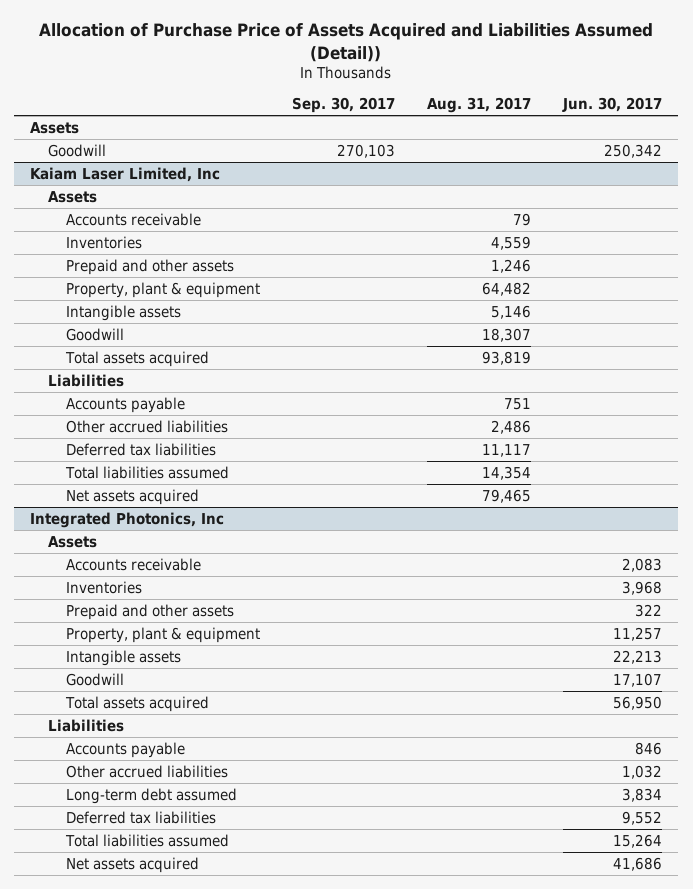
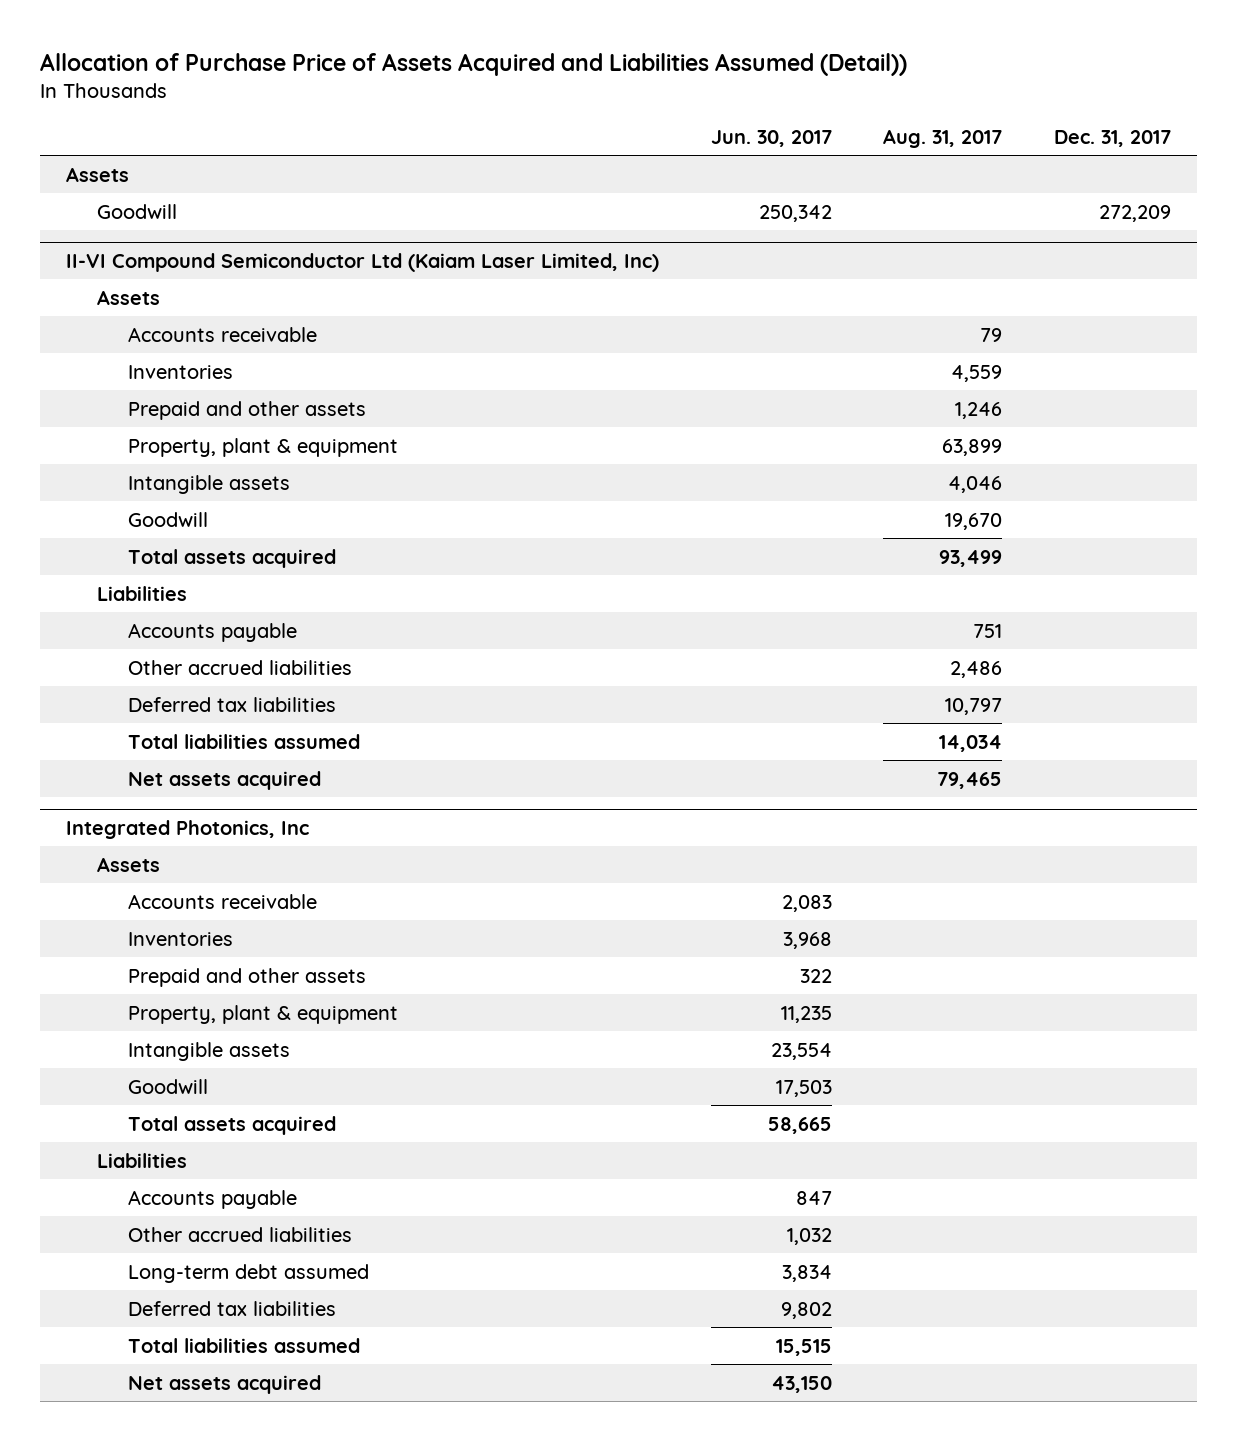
[291,97,395,114] Sep. 30, 2017 -> none
none -> [1053,130,1171,148] Dec. 31, 2017
[30,166,221,182] Kaiam Laser Limited, Inc -> [66,252,660,272] II-VI Compound Semiconductor Ltd (Kaiam Laser Limited, Inc)
[482,281,532,296] 64,482 -> [942,438,1003,456] 63,899
[491,304,532,319] 5,146 -> [948,475,1003,493] 4,046
[482,327,532,342] 18,307 -> [945,512,1003,530] 19,670
[482,350,532,365] 93,819 -> [939,549,1003,567] 93,499
[482,443,532,457] 11,117 -> [945,697,1003,715] 10,797
[482,465,532,480] 14,354 -> [939,734,1003,752] 14,034
[613,626,663,641] 11,257 -> [780,1005,832,1023] 11,235
[613,649,663,664] 22,213 -> [770,1042,832,1060] 23,554
[613,672,663,687] 17,107 -> [775,1079,832,1097] 17,503
[613,695,663,710] 56,950 -> [767,1116,832,1134] 58,665
[635,741,663,755] 846 -> [795,1190,832,1205] 847
[622,810,663,825] 9,552 -> [780,1301,832,1319] 9,802
[613,833,663,848] 15,264 -> [775,1338,832,1356] 15,515
[613,856,663,871] 41,686 -> [770,1375,832,1393] 43,150

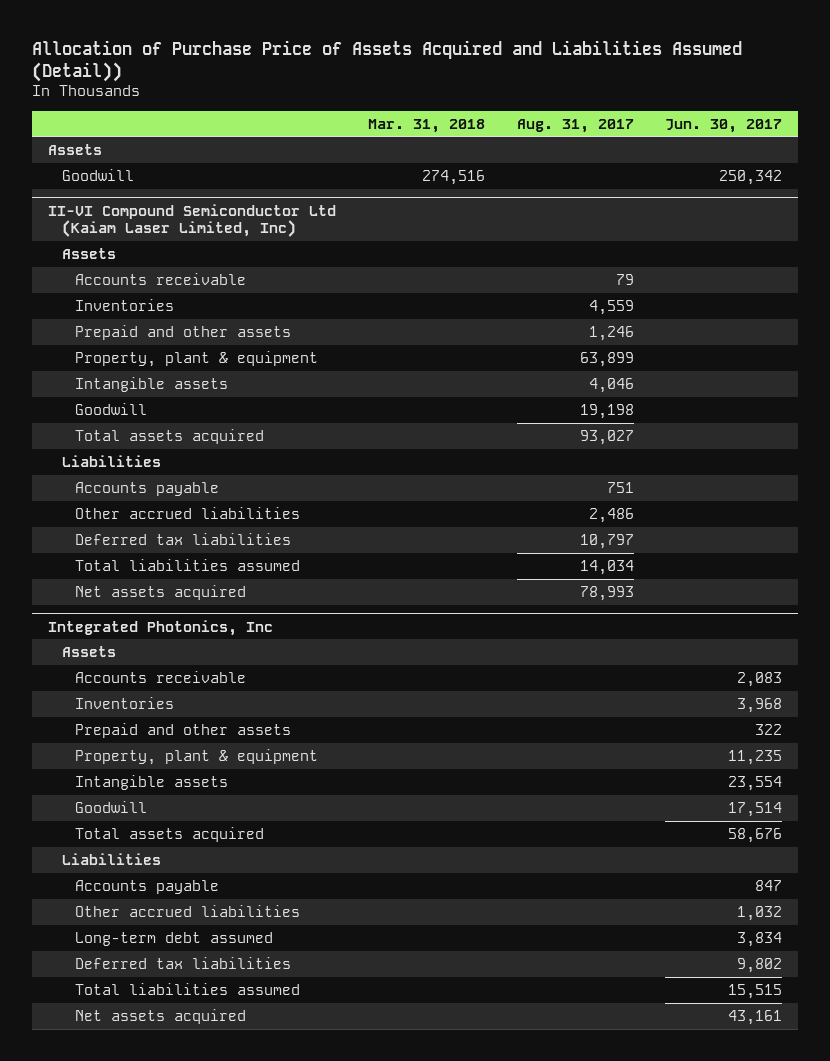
[1053,130,1171,148] Dec. 31, 2017 -> none
none -> [367,118,485,133] Mar. 31, 2018
[945,512,1003,530] 19,670 -> [579,403,634,419] 19,198
[939,549,1003,567] 93,499 -> [579,429,634,445] 93,027
[937,771,1003,789] 79,465 -> [579,585,634,601] 78,993
[775,1079,832,1097] 17,503 -> [728,801,783,817] 17,514
[767,1116,832,1134] 58,665 -> [728,827,783,843] 58,676
[770,1375,832,1393] 43,150 -> [728,1009,783,1025] 43,161

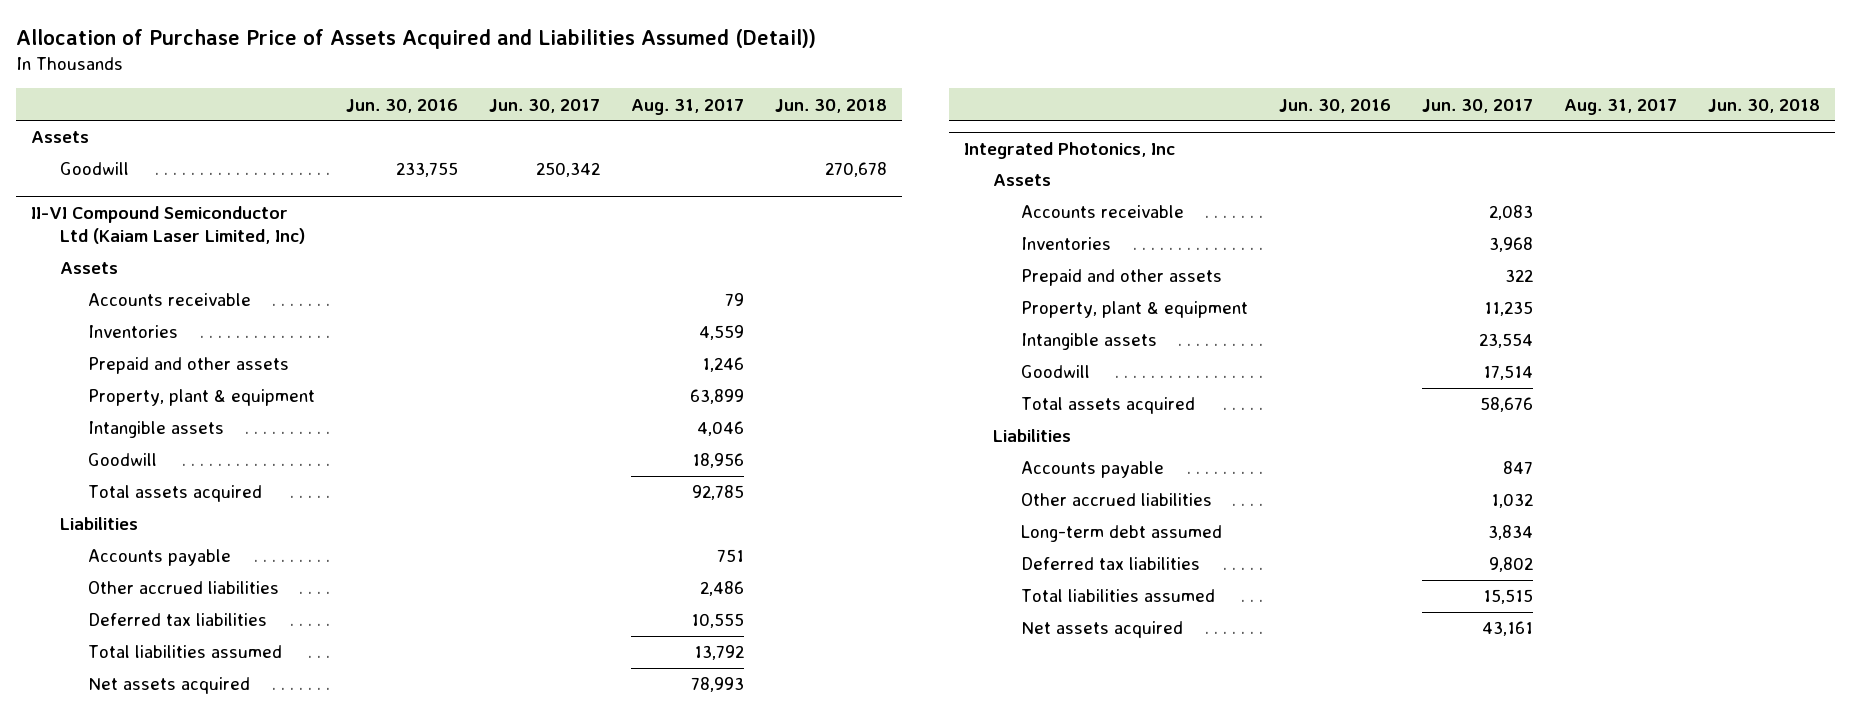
[367,118,485,133] Mar. 31, 2018 -> none
none -> [345,98,458,113] Jun. 30, 2016
none -> [774,98,887,113] Jun. 30, 2018
[579,403,634,419] 19,198 -> [691,453,744,469] 18,956
[579,429,634,445] 93,027 -> [691,485,744,501] 92,785
[579,533,634,549] 10,797 -> [690,613,744,629] 10,555
[579,559,634,575] 14,034 -> [693,645,744,661] 13,792

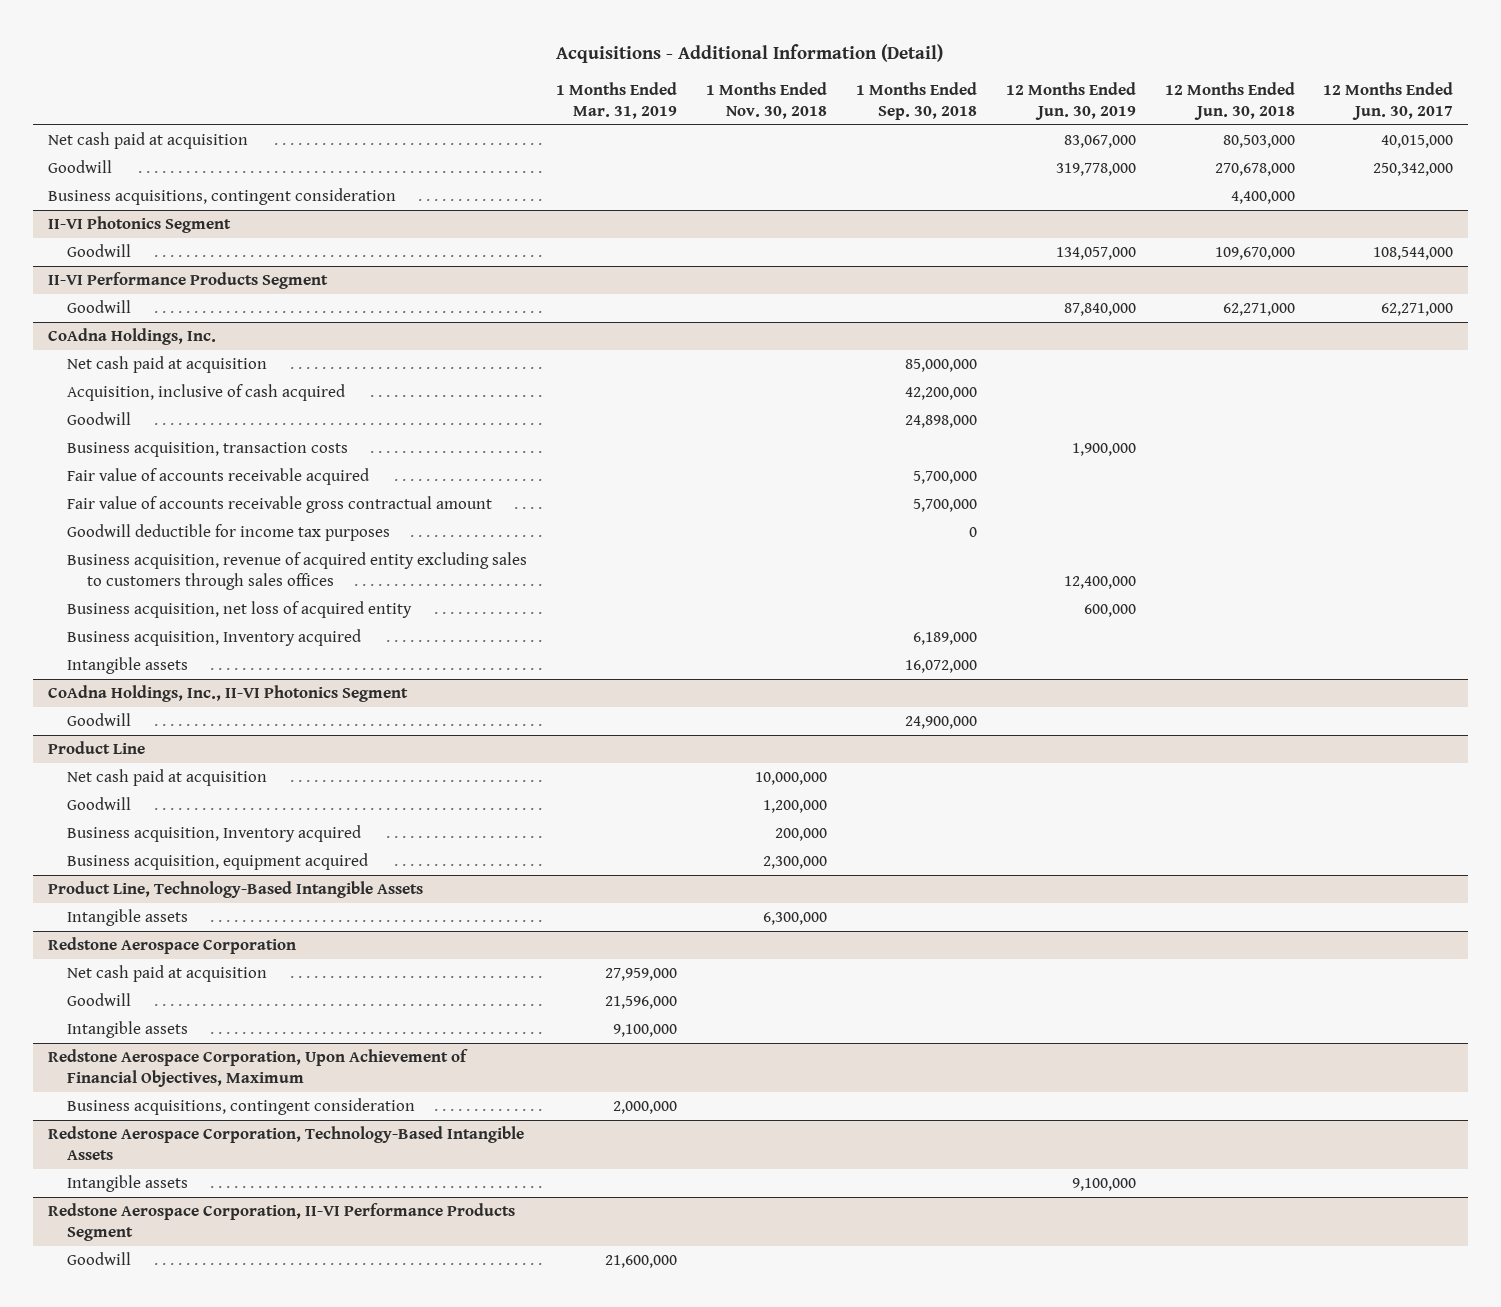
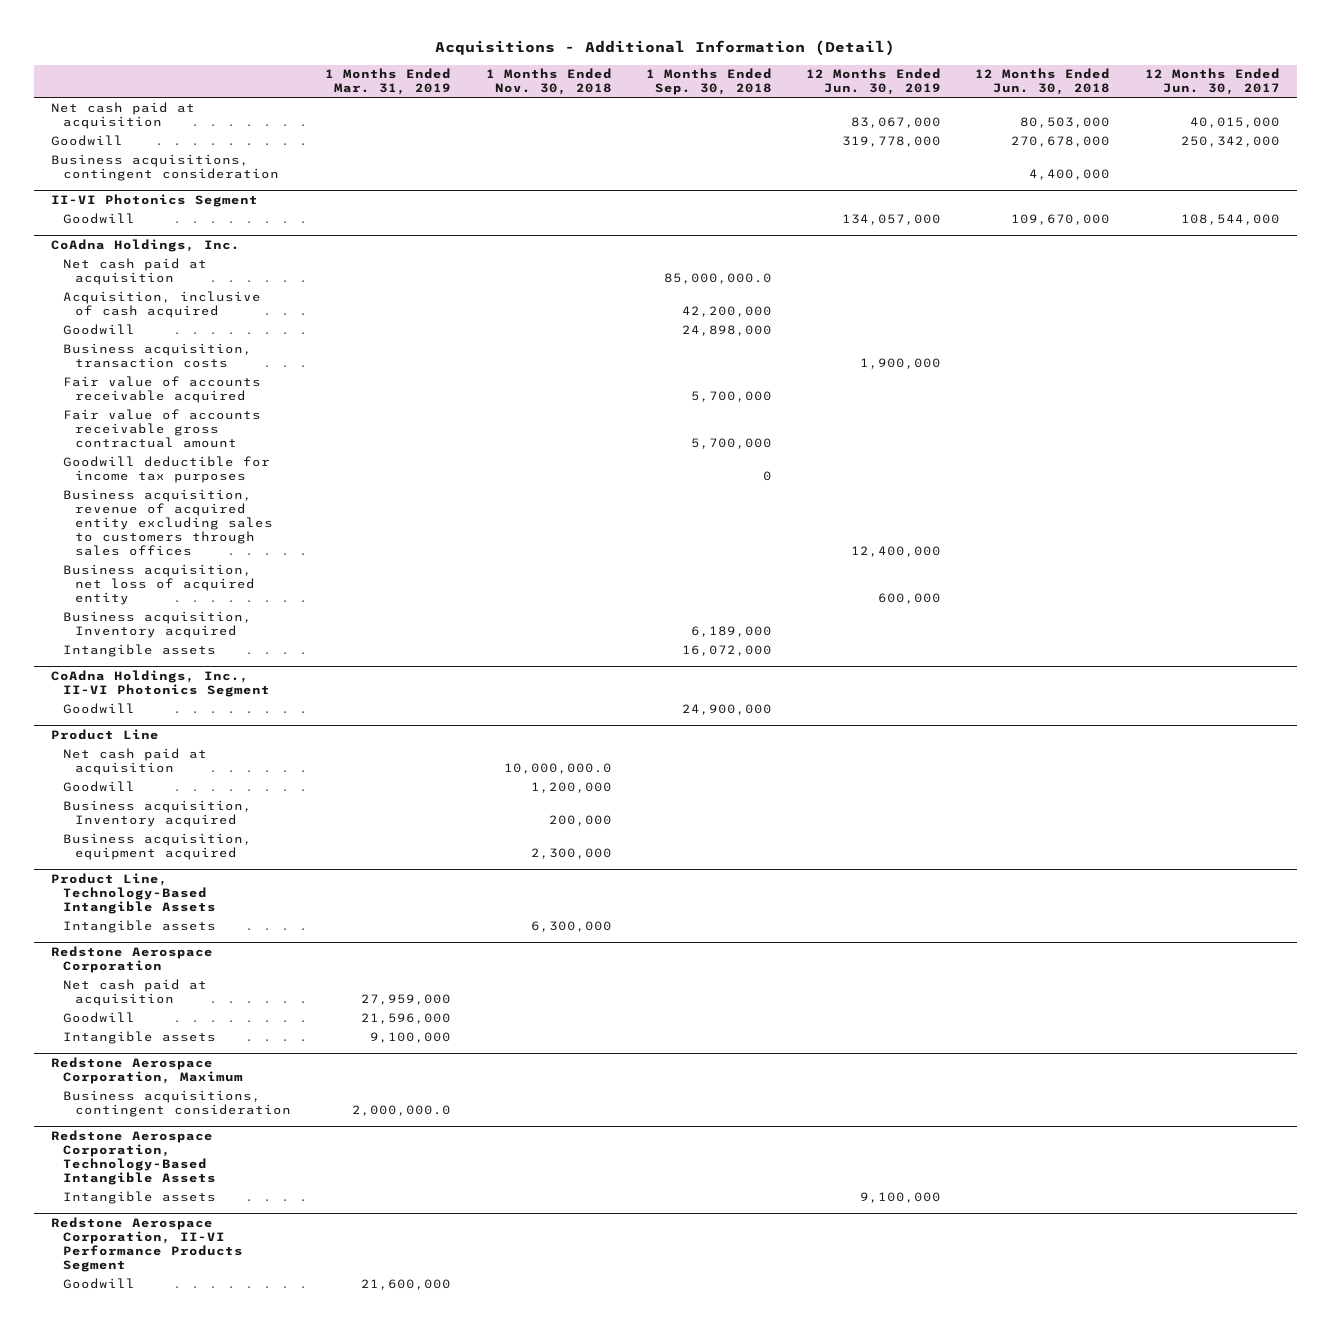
[47,272,328,290] II-VI Performance Products Segment -> none
[67,300,132,314] Goodwill -> none
[904,359,977,373] 85,000,000 -> [663,272,772,284] 85,000,000.0
[754,772,827,786] 10,000,000 -> [503,762,612,774] 10,000,000.0
[47,1049,468,1088] Redstone Aerospace Corporation, Upon Achievement of Financial Objectives, Maximum -> [50,1056,243,1084] Redstone Aerospace Corporation, Maximum
[613,1101,678,1115] 2,000,000 -> [352,1104,452,1116] 2,000,000.0

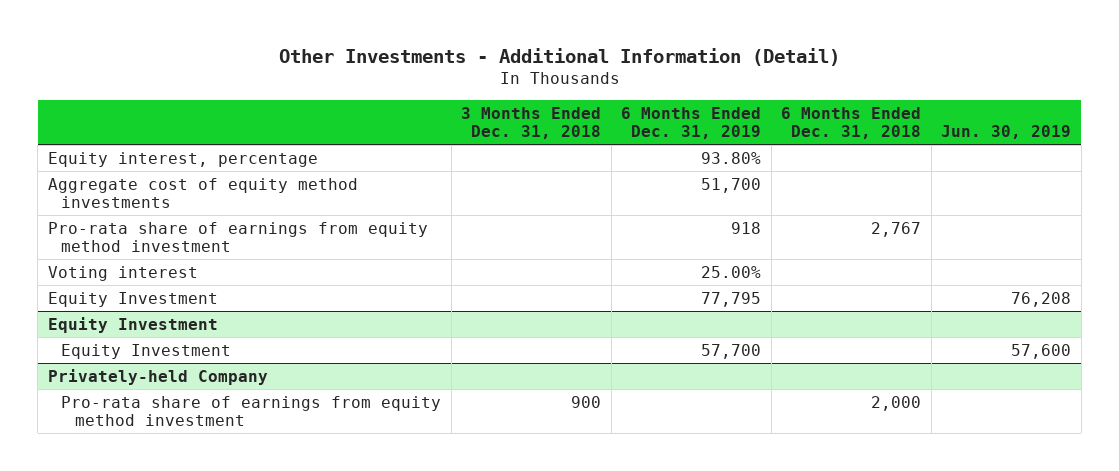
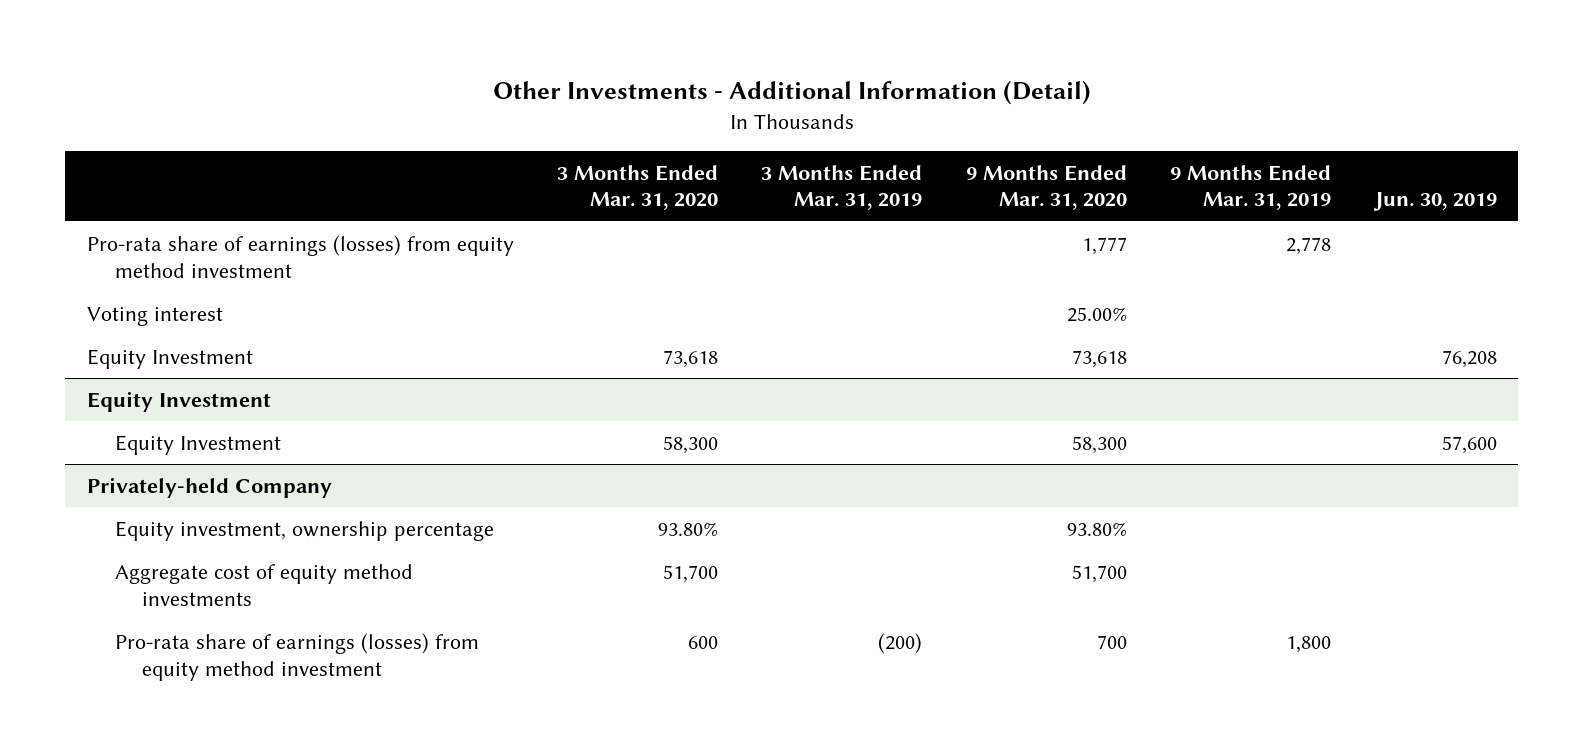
[461,106,602,140] 3 Months Ended Dec. 31, 2018 -> none
[621,106,762,140] 6 Months Ended Dec. 31, 2019 -> none
[781,106,922,140] 6 Months Ended Dec. 31, 2018 -> none
none -> [557,164,719,211] 3 Months Ended Mar. 31, 2020
none -> [761,164,923,211] 3 Months Ended Mar. 31, 2019
none -> [965,164,1127,211] 9 Months Ended Mar. 31, 2020
none -> [1170,164,1332,211] 9 Months Ended Mar. 31, 2019
[47,151,318,167] Equity interest, percentage -> none
[47,177,358,209] Aggregate cost of equity method investments -> none
[47,221,428,253] Pro-rata share of earnings from equity method investment -> [86,234,514,278] Pro-rata share of earnings (losses) from equity method investment
none -> [114,520,494,541] Equity investment, ownership percentage
none -> [114,563,413,606] Aggregate cost of equity method investments
[61,395,442,427] Pro-rata share of earnings from equity method investment -> [114,632,479,681] Pro-rata share of earnings (losses) from equity method investment

